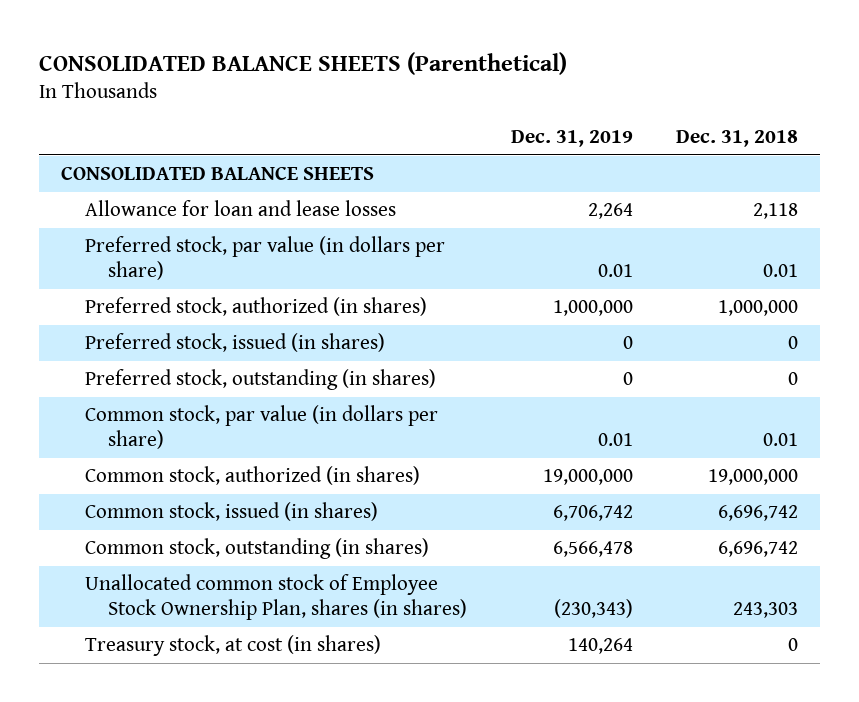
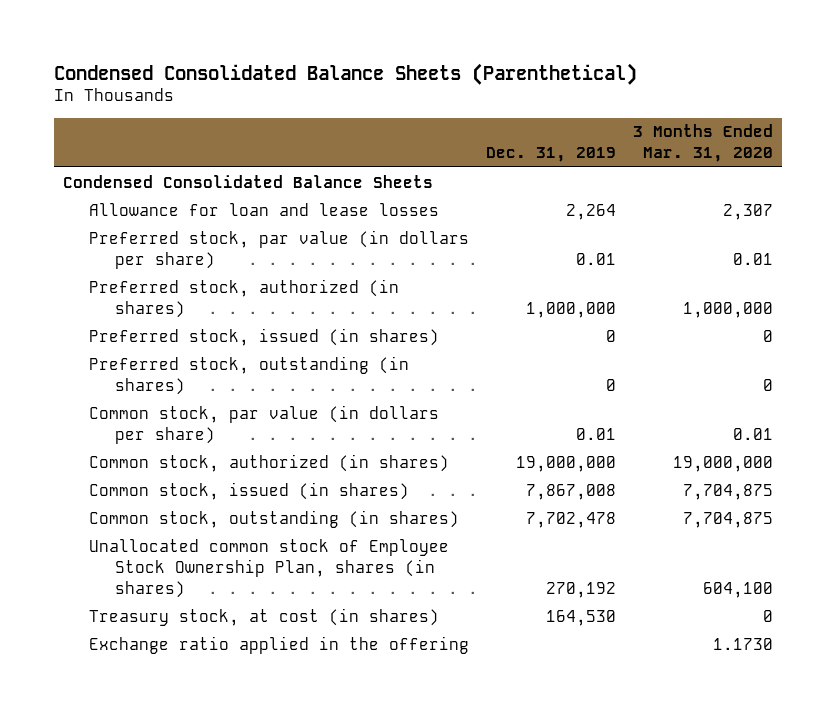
[39,51,568,75] CONSOLIDATED BALANCE SHEETS (Parenthetical) -> [54,62,638,85] Condensed Consolidated Balance Sheets (Parenthetical)
[676,129,799,147] Dec. 31, 2018 -> none
none -> [633,124,774,163] 3 Months Ended Mar. 31, 2020
[61,167,375,181] CONSOLIDATED BALANCE SHEETS -> [63,174,434,188] Condensed Consolidated Balance Sheets
[552,505,633,522] 6,706,742 -> [526,483,617,500] 7,867,008
[552,541,633,558] 6,566,478 -> [526,511,617,528] 7,702,478
[553,599,633,619] (230,343) -> [546,581,617,598] 270,192
[567,638,633,655] 140,264 -> [546,609,617,626] 164,530
none -> [88,635,469,654] Exchange ratio applied in the offering

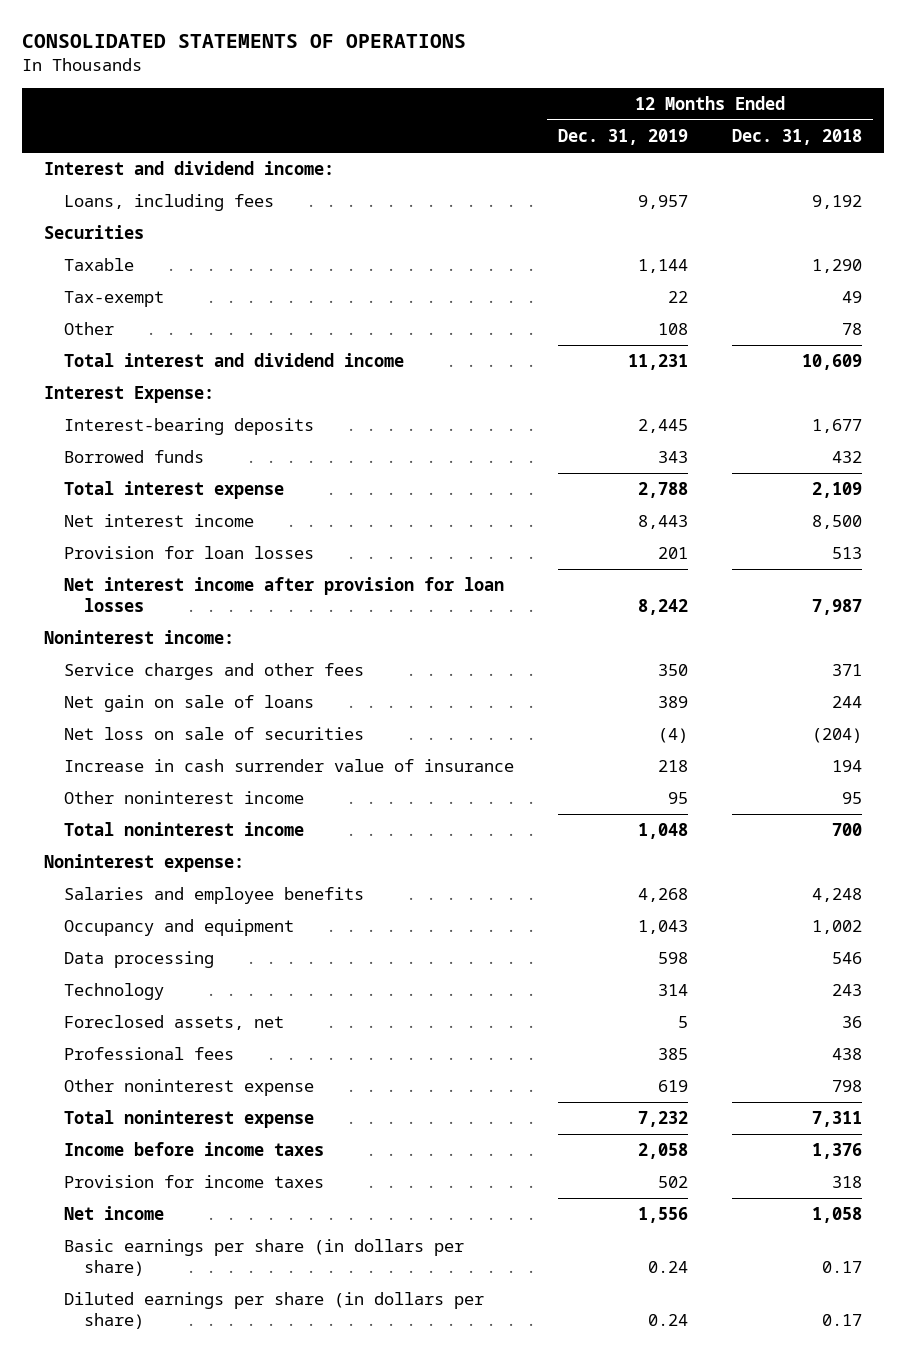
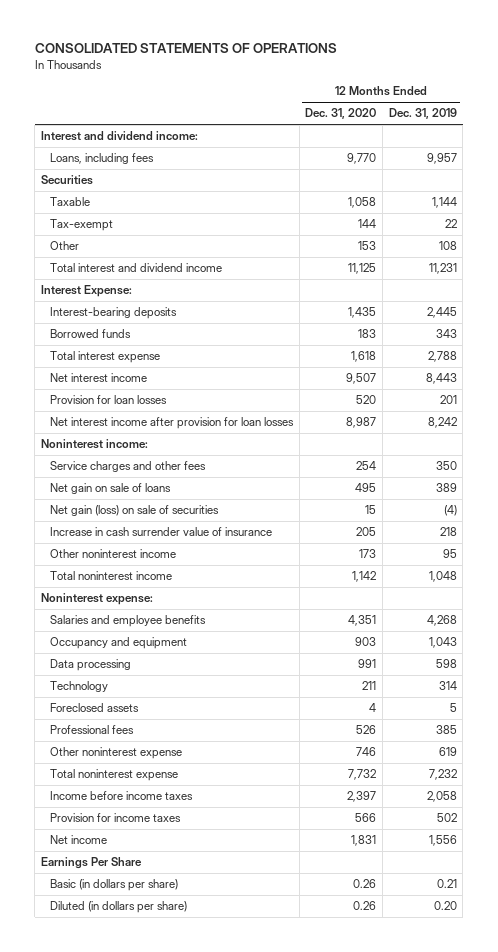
[731,129,862,146] Dec. 31, 2018 -> none
none -> [305,108,377,120] Dec. 31, 2020
[63,727,364,741] Net loss on sale of securities -> [49,505,219,517] Net gain (loss) on sale of securities
[63,1015,284,1031] Foreclosed assets, net -> [49,703,139,713] Foreclosed assets
none -> [41,857,143,870] Earnings Per Share
[63,1239,464,1277] Basic earnings per share (in dollars per share) -> [49,879,178,892] Basic (in dollars per share)
[647,1261,688,1274] 0.24 -> [436,879,457,889] 0.21
[63,1292,484,1330] Diluted earnings per share (in dollars per share) -> [49,901,187,914] Diluted (in dollars per share)
[647,1314,688,1327] 0.24 -> [433,901,457,911] 0.20

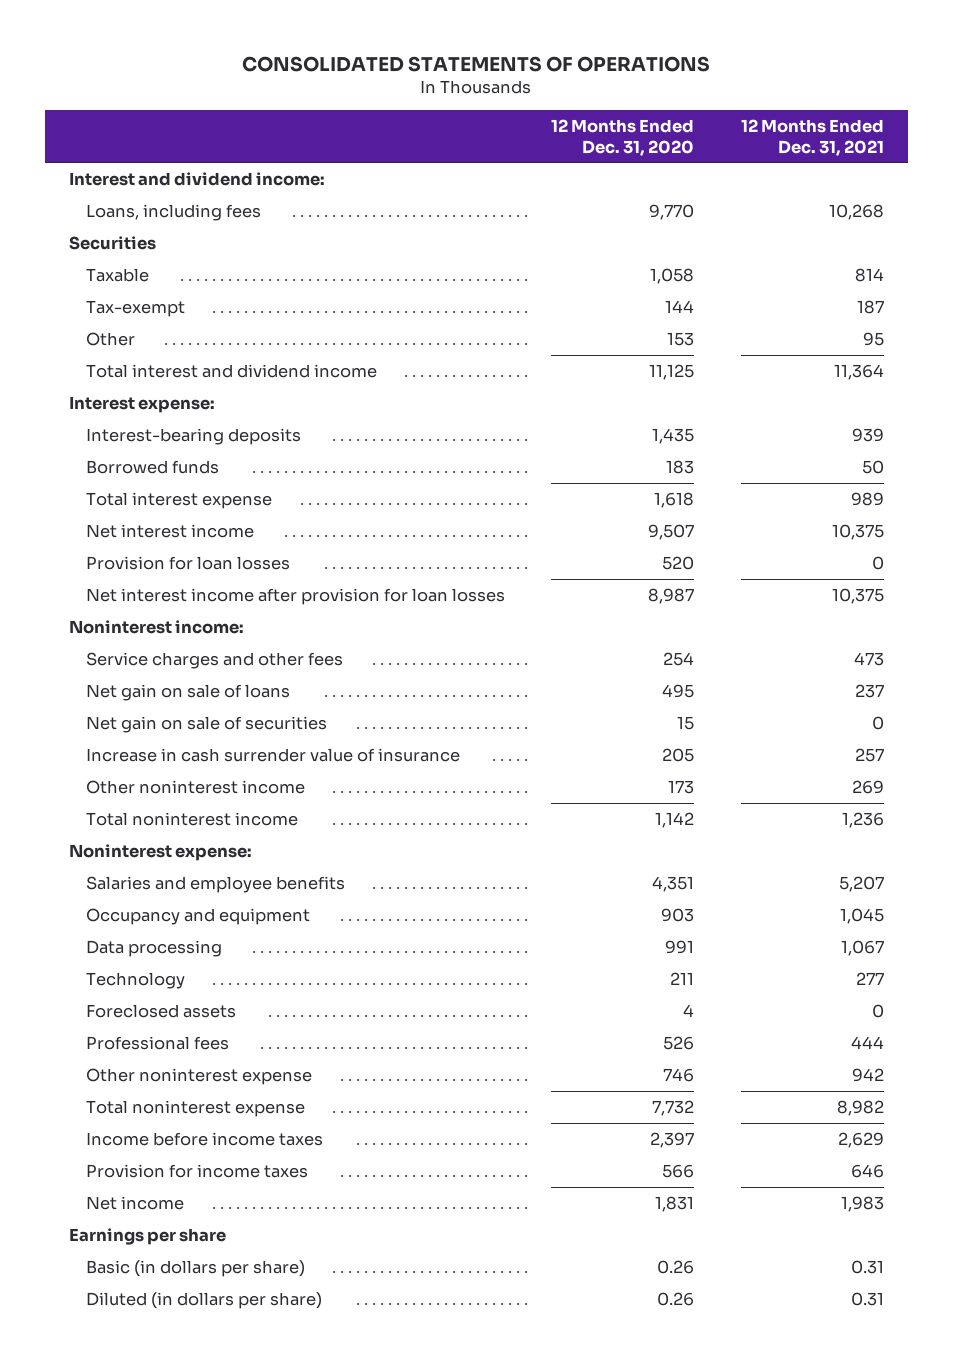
[388,108,457,120] Dec. 31, 2019 -> none
none -> [741,118,885,156] 12 Months Ended Dec. 31, 2021
[41,285,133,298] Interest Expense: -> [68,395,215,413] Interest expense:
[49,505,219,517] Net gain (loss) on sale of securities -> [85,715,327,733] Net gain on sale of securities
[41,857,143,870] Earnings Per Share -> [68,1227,226,1245] Earnings per share

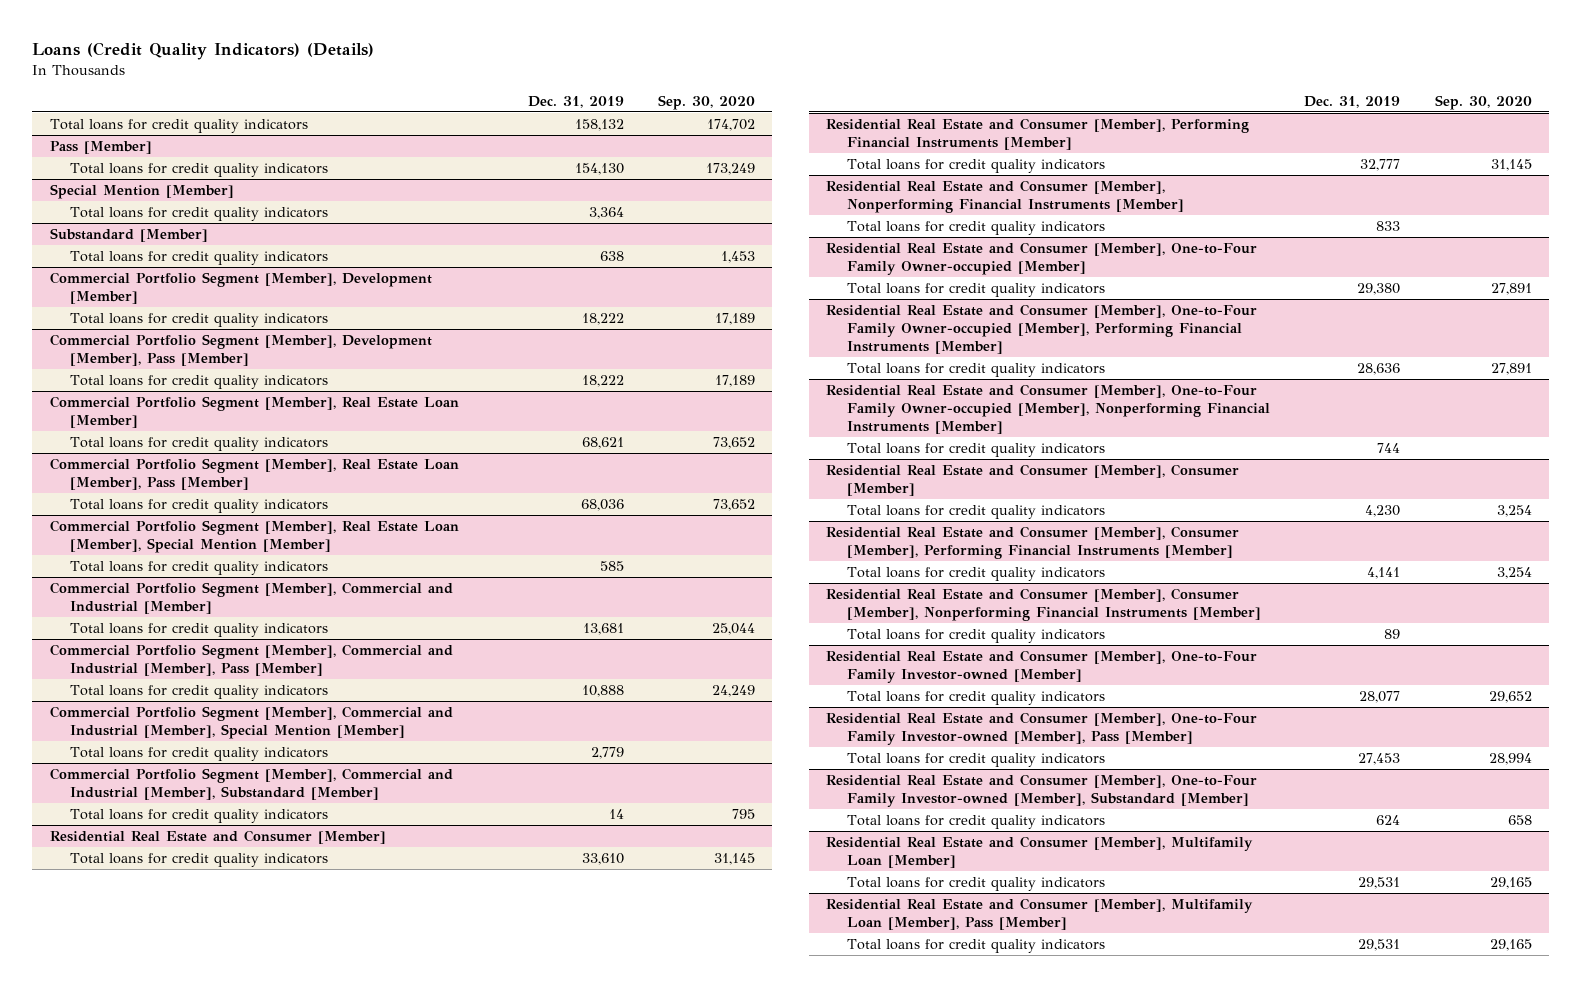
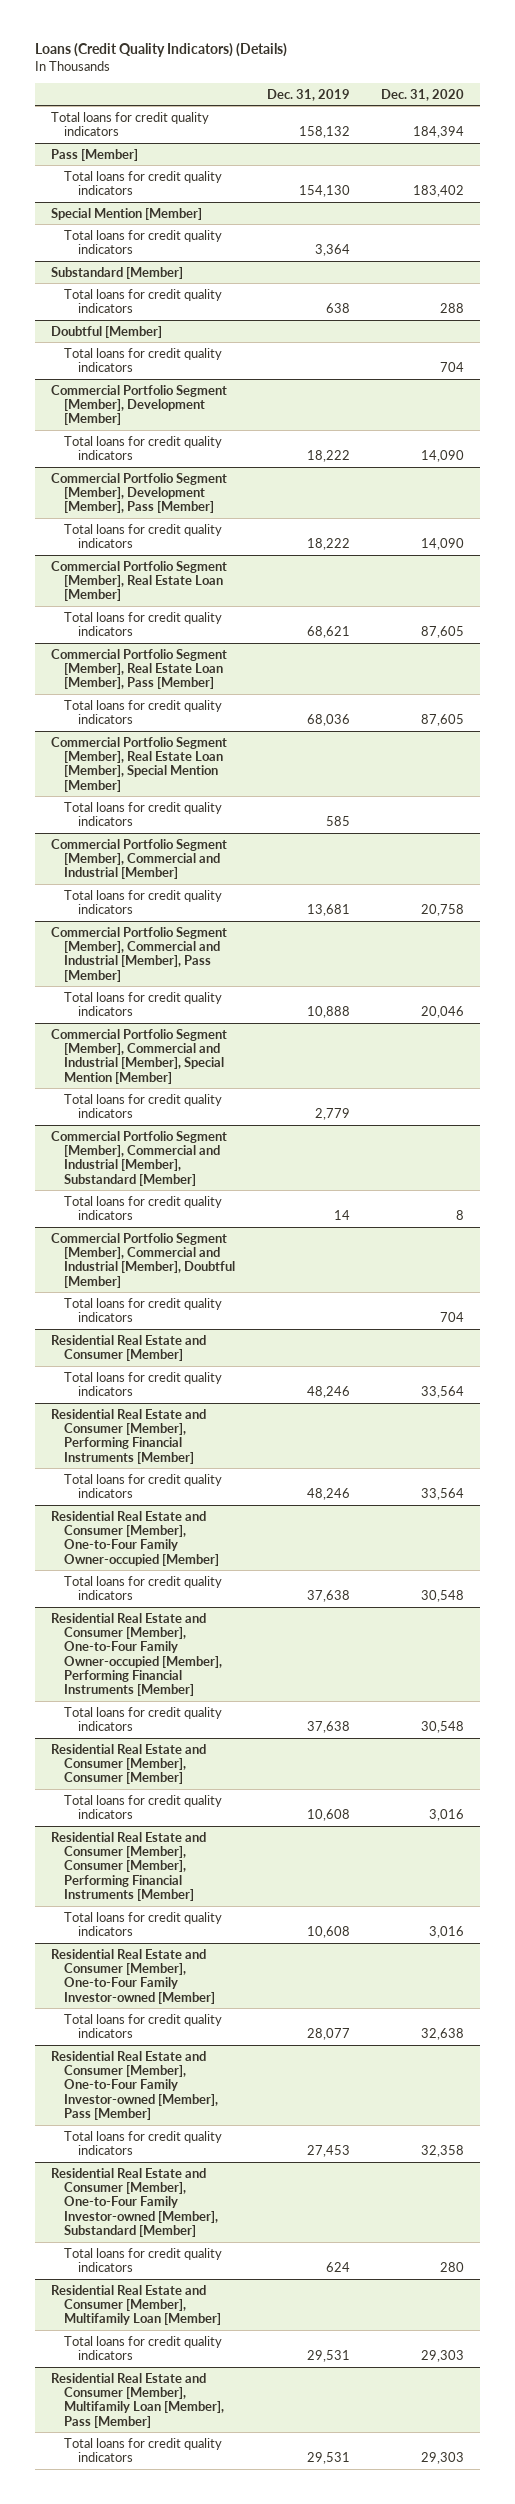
[658,94,756,110] Sep. 30, 2020 -> none
none -> [381,88,465,101] Dec. 31, 2020
none -> [50,325,162,338] Doubtful [Member]
none -> [64,347,223,372] Total loans for credit quality indicators
none -> [50,1232,236,1288] Commercial Portfolio Segment [Member], Commercial and Industrial [Member], Doubtful [Member]
none -> [64,1297,223,1322] Total loans for credit quality indicators
[581,853,624,866] 33,610 -> [306,1385,350,1398] 48,246
[826,180,1184,214] Residential Real Estate and Consumer [Member], Nonperforming Financial Instruments [Member] -> none
[846,221,1105,236] Total loans for credit quality indicators -> none
[1360,159,1401,172] 32,777 -> [306,1487,350,1500] 48,246
[1357,283,1401,296] 29,380 -> [306,1589,350,1602] 37,638
[826,384,1270,434] Residential Real Estate and Consumer [Member], One-to-Four Family Owner-occupied [Member], Nonperforming Financial Instruments [Member] -> none
[846,443,1105,458] Total loans for credit quality indicators -> none
[1357,363,1401,376] 28,636 -> [306,1720,350,1733] 37,638
[1365,505,1401,518] 4,230 -> [306,1808,350,1821] 10,608
[826,588,1261,622] Residential Real Estate and Consumer [Member], Consumer [Member], Nonperforming Financial Instruments [Member] -> none
[846,629,1105,644] Total loans for credit quality indicators -> none
[1367,567,1401,580] 4,141 -> [306,1925,350,1938] 10,608

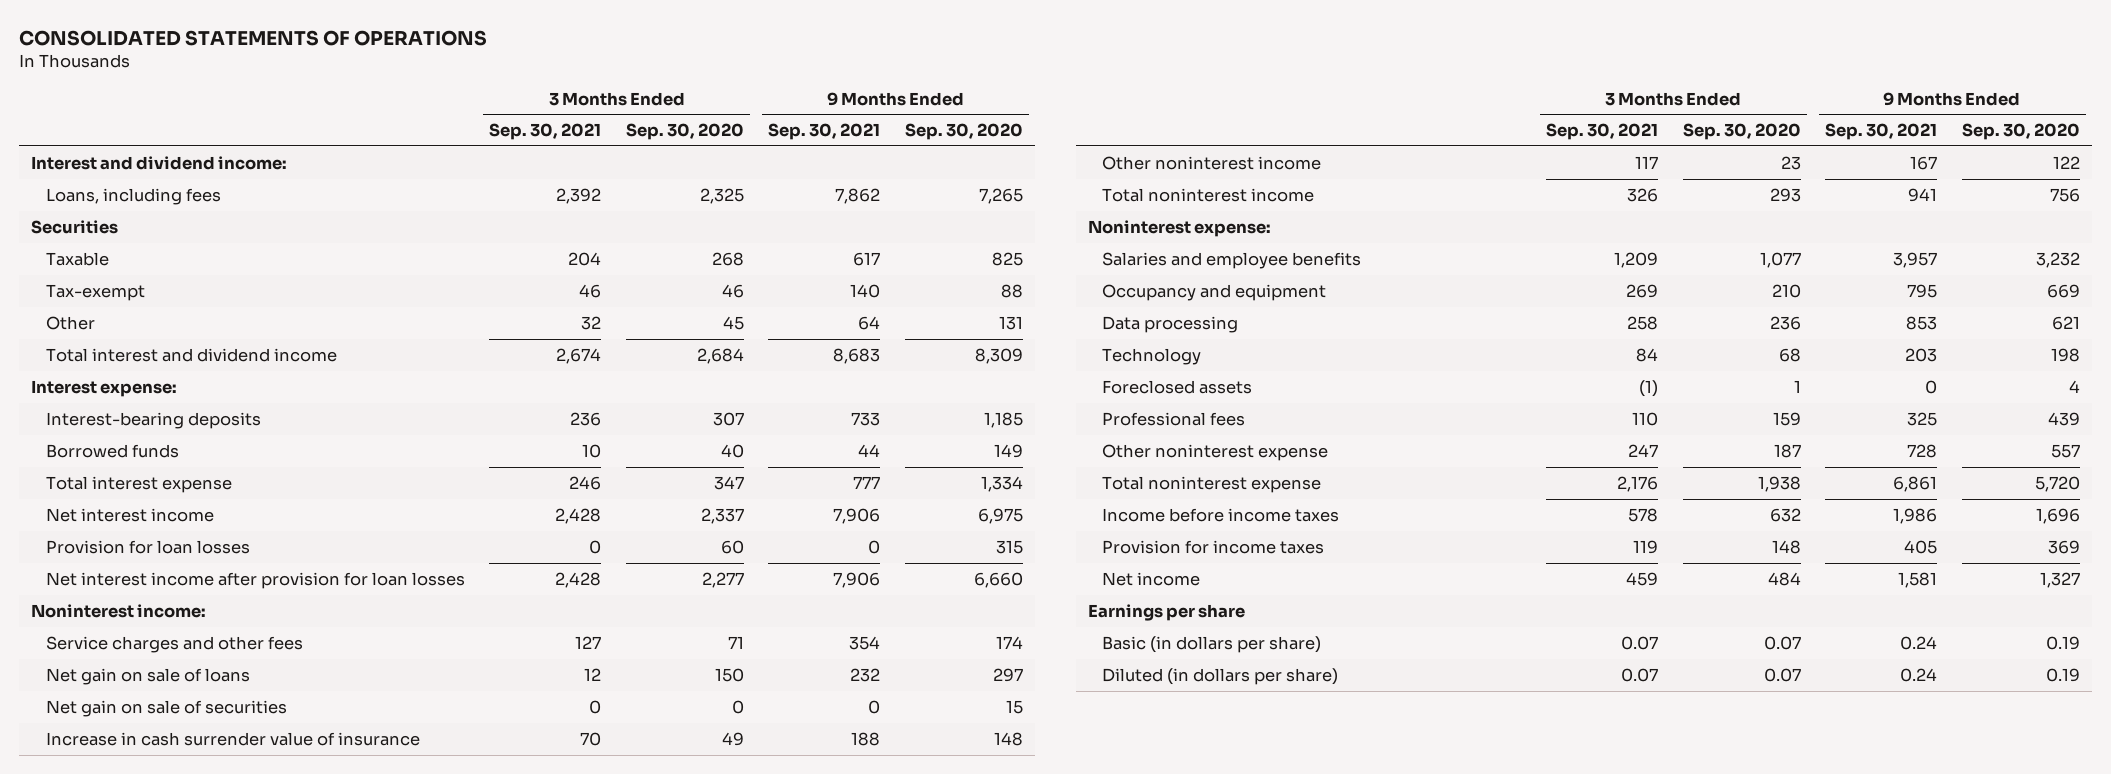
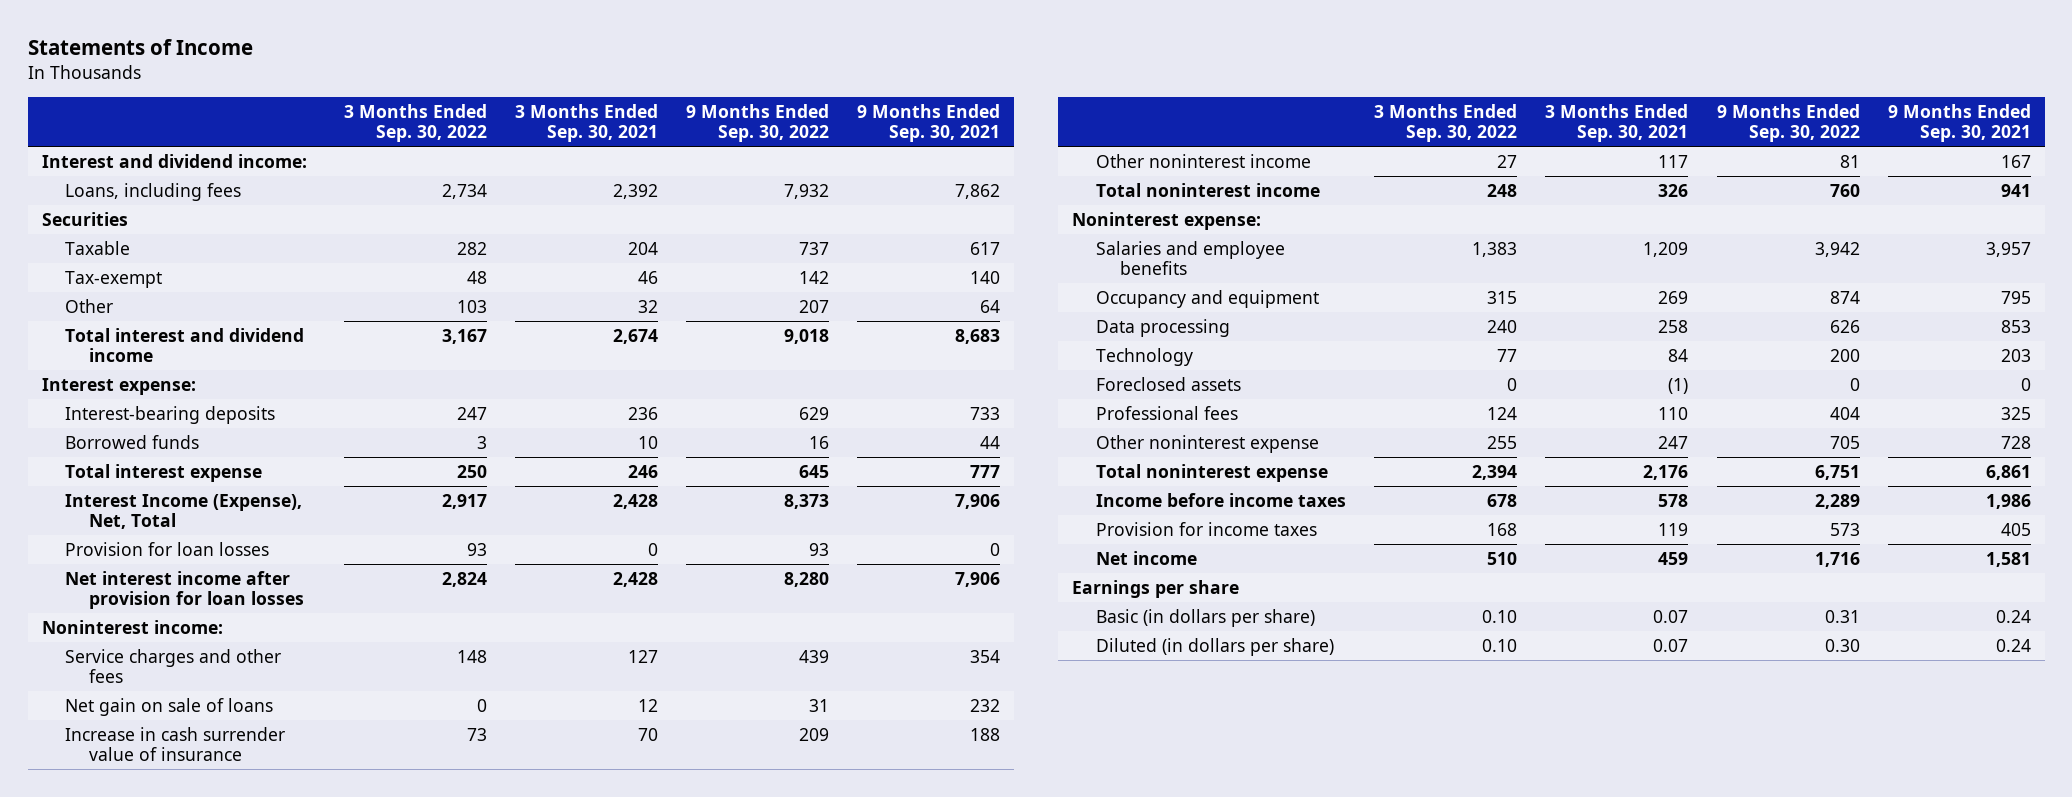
[19,29,488,46] CONSOLIDATED STATEMENTS OF OPERATIONS -> [27,39,253,56] Statements of Income
[625,123,744,141] Sep. 30, 2020 -> none
[904,123,1023,141] Sep. 30, 2020 -> none
none -> [343,103,487,143] 3 Months Ended Sep. 30, 2022
none -> [685,103,829,143] 9 Months Ended Sep. 30, 2022
[45,507,214,522] Net interest income -> [65,493,303,530] Interest Income (Expense), Net, Total
[45,699,287,717] Net gain on sale of securities -> none

